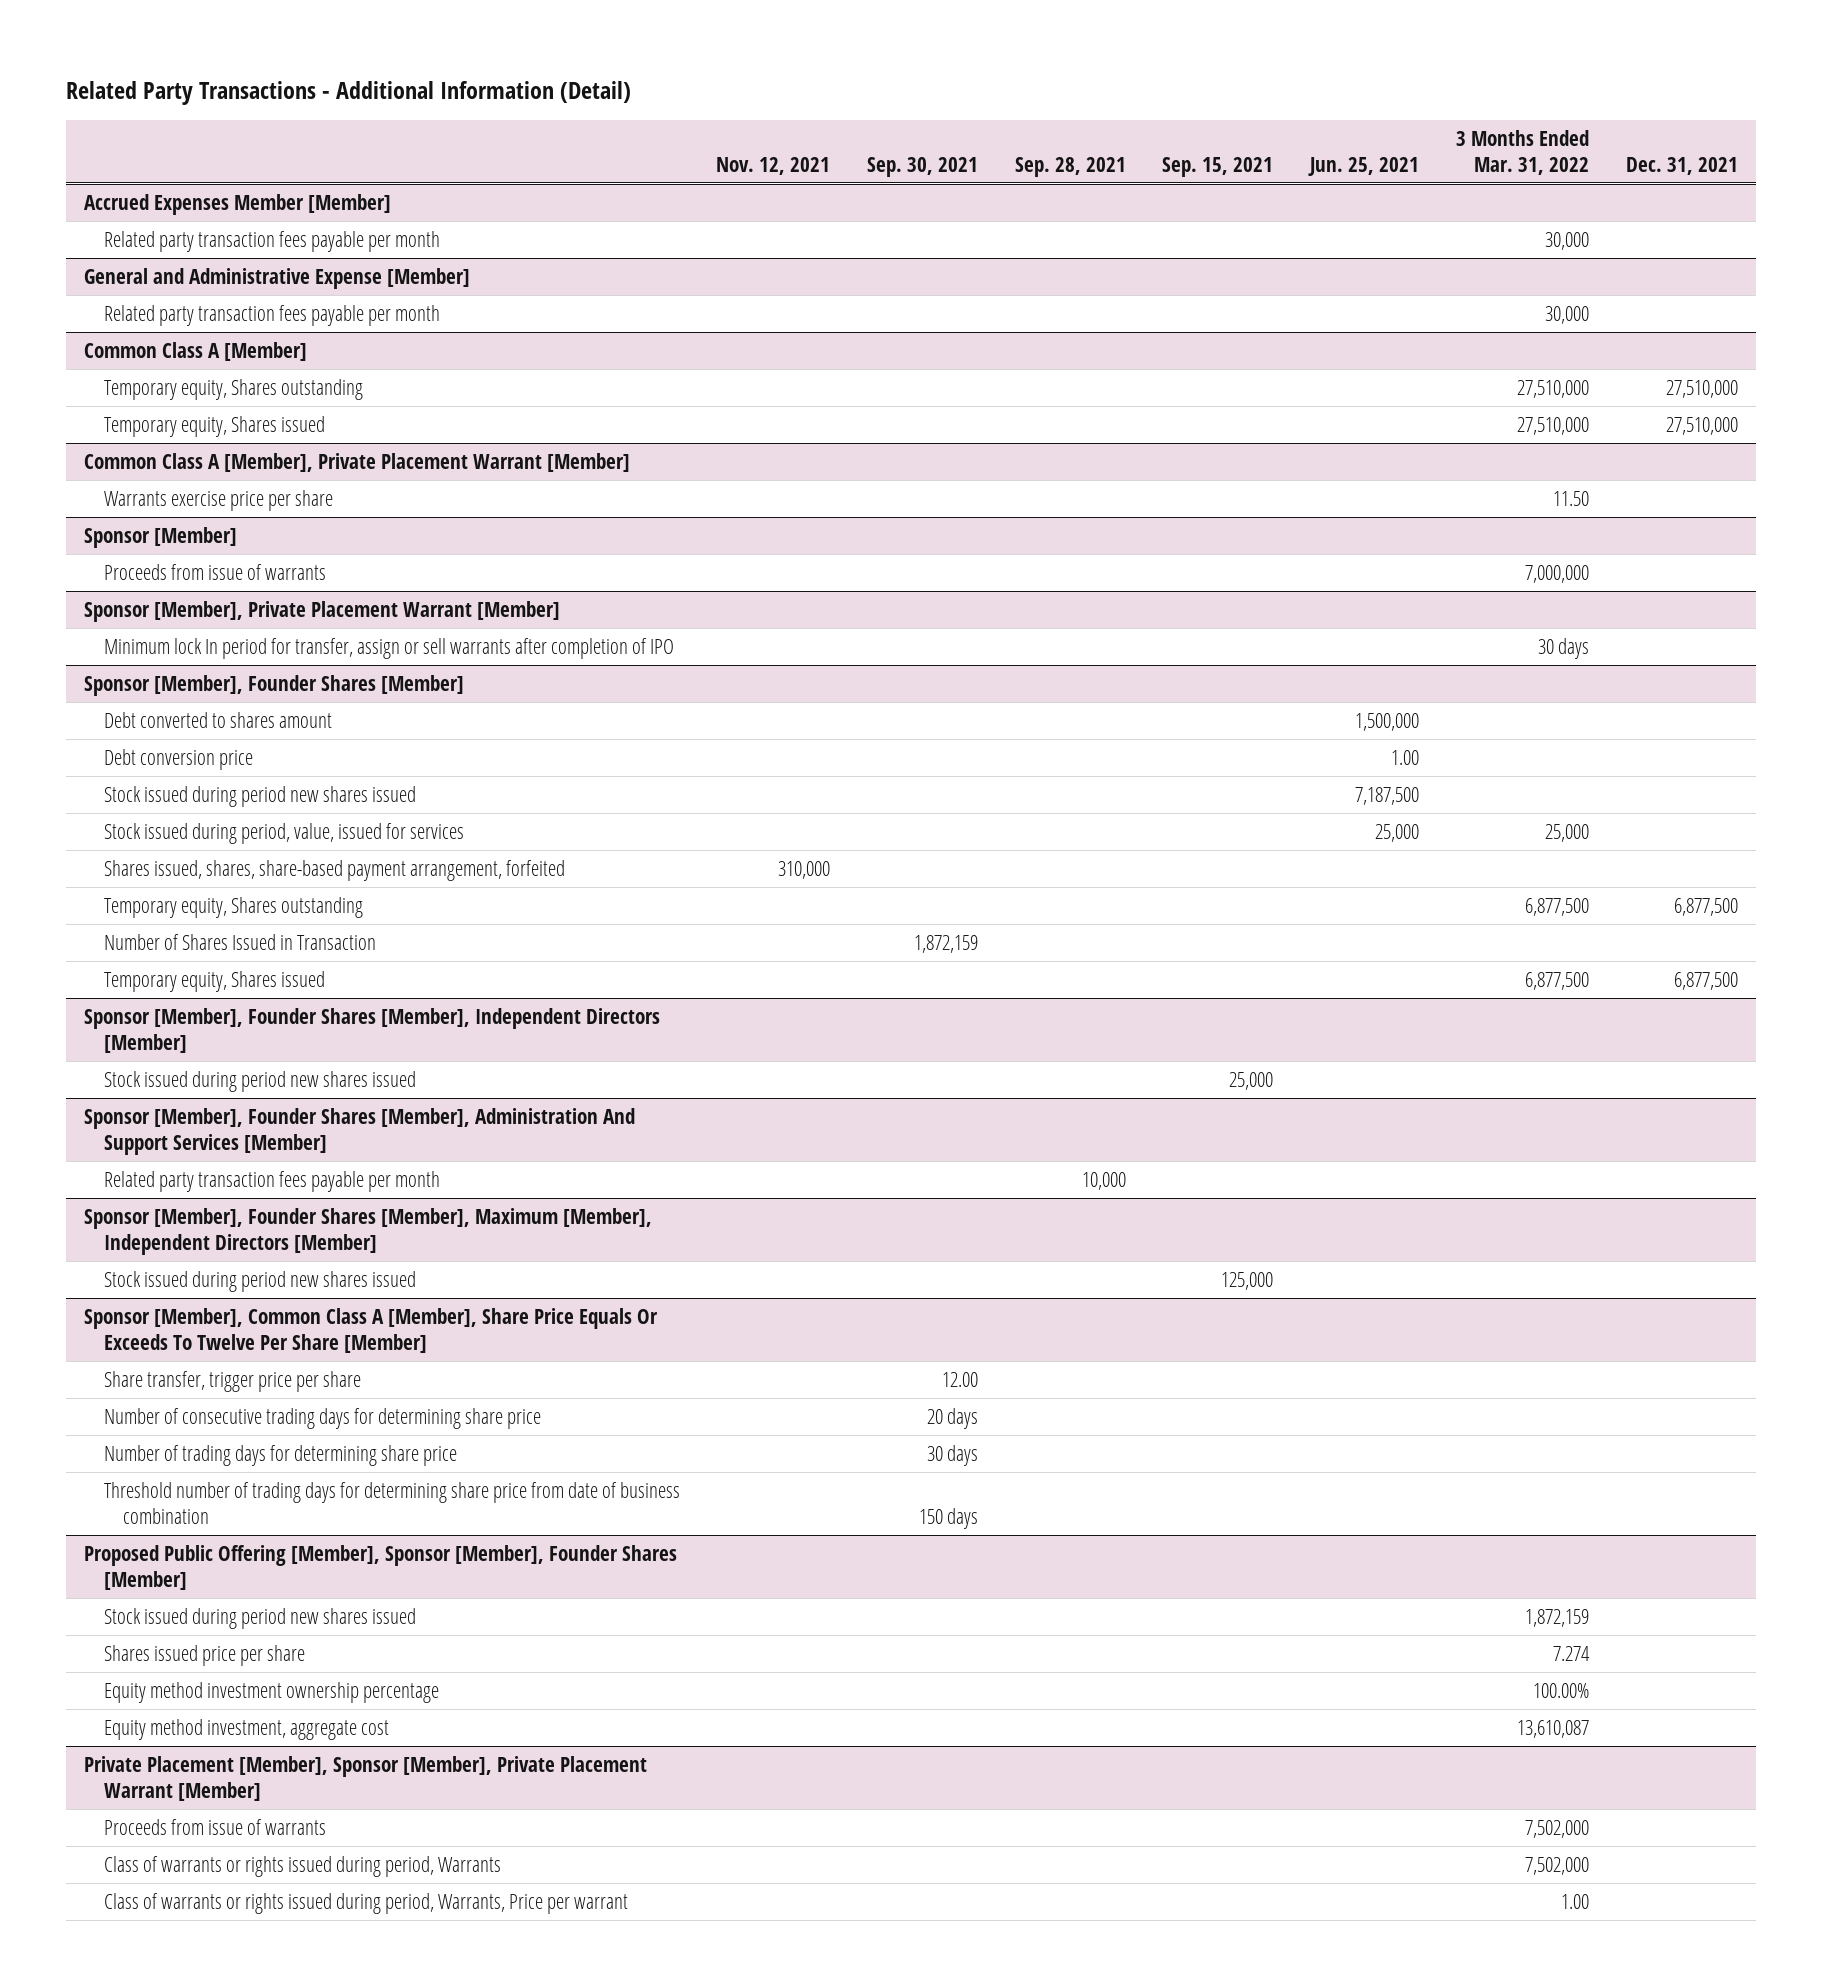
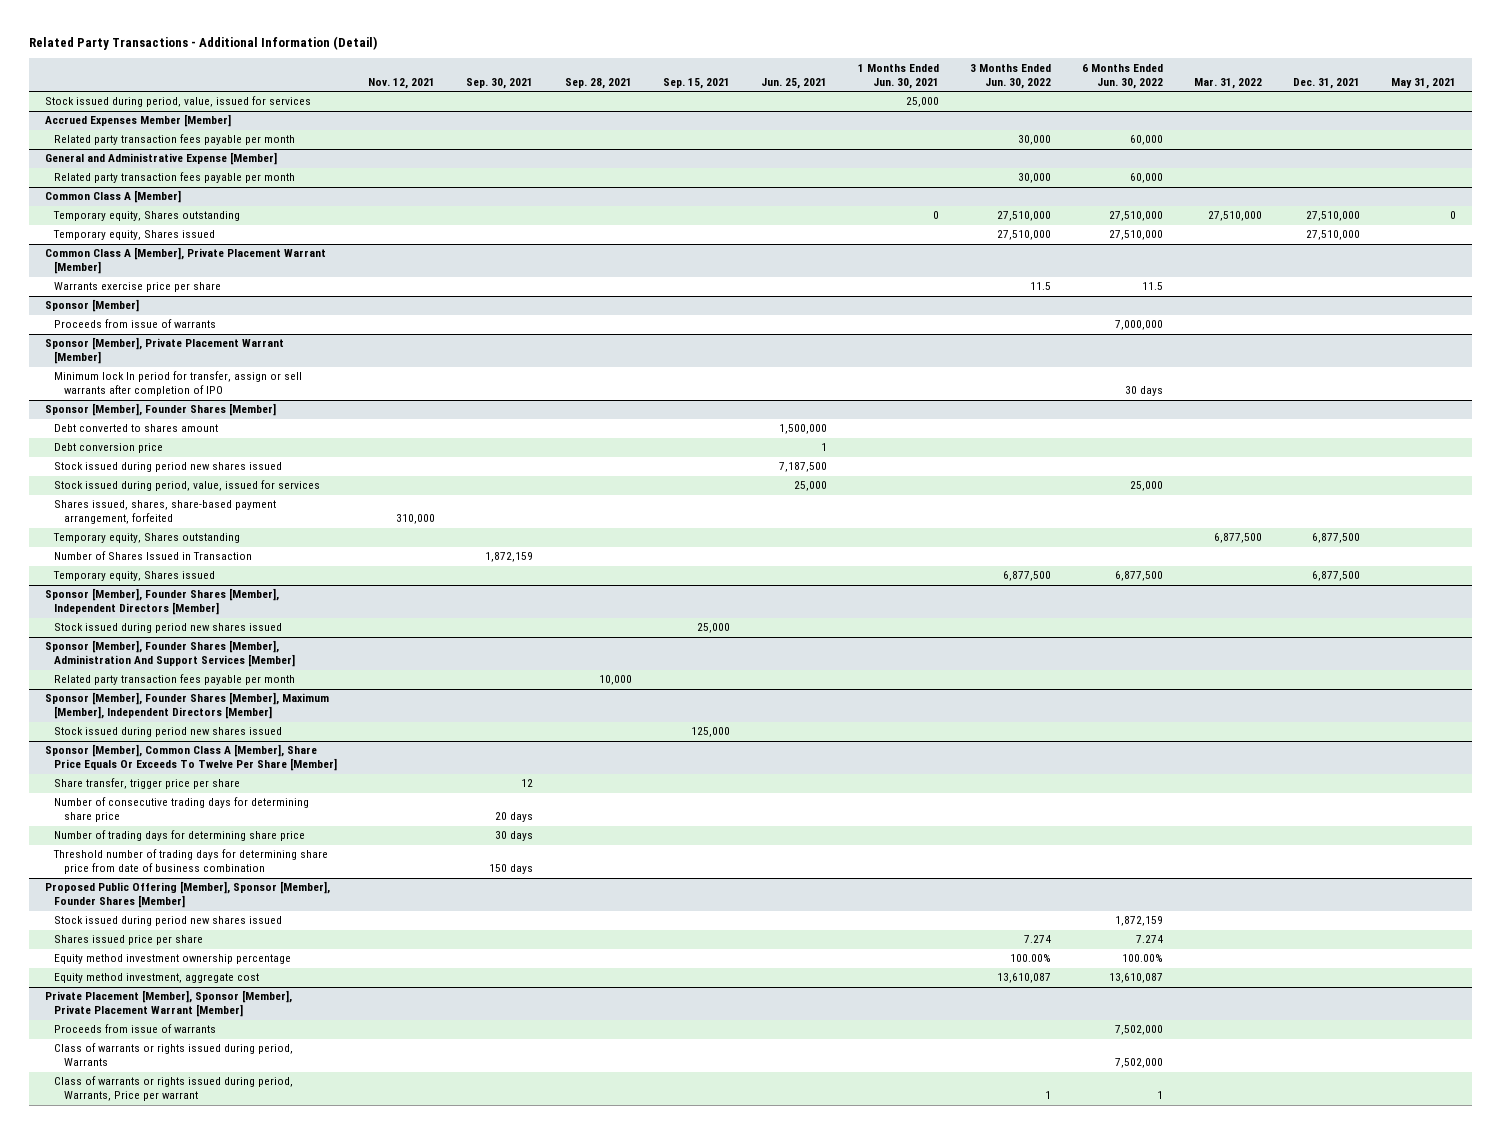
[1455,129,1589,175] 3 Months Ended Mar. 31, 2022 -> none
none -> [857,63,939,89] 1 Months Ended Jun. 30, 2021
none -> [969,63,1051,89] 3 Months Ended Jun. 30, 2022
none -> [1081,63,1163,89] 6 Months Ended Jun. 30, 2022
none -> [1193,77,1262,89] Mar. 31, 2022
none -> [1391,77,1457,89] May 31, 2021
none -> [44,96,311,108] Stock issued during period, value, issued for services
[1391,750,1420,766] 1.00 -> [820,443,827,452] 1
[941,1372,978,1388] 12.00 -> [521,779,534,788] 12

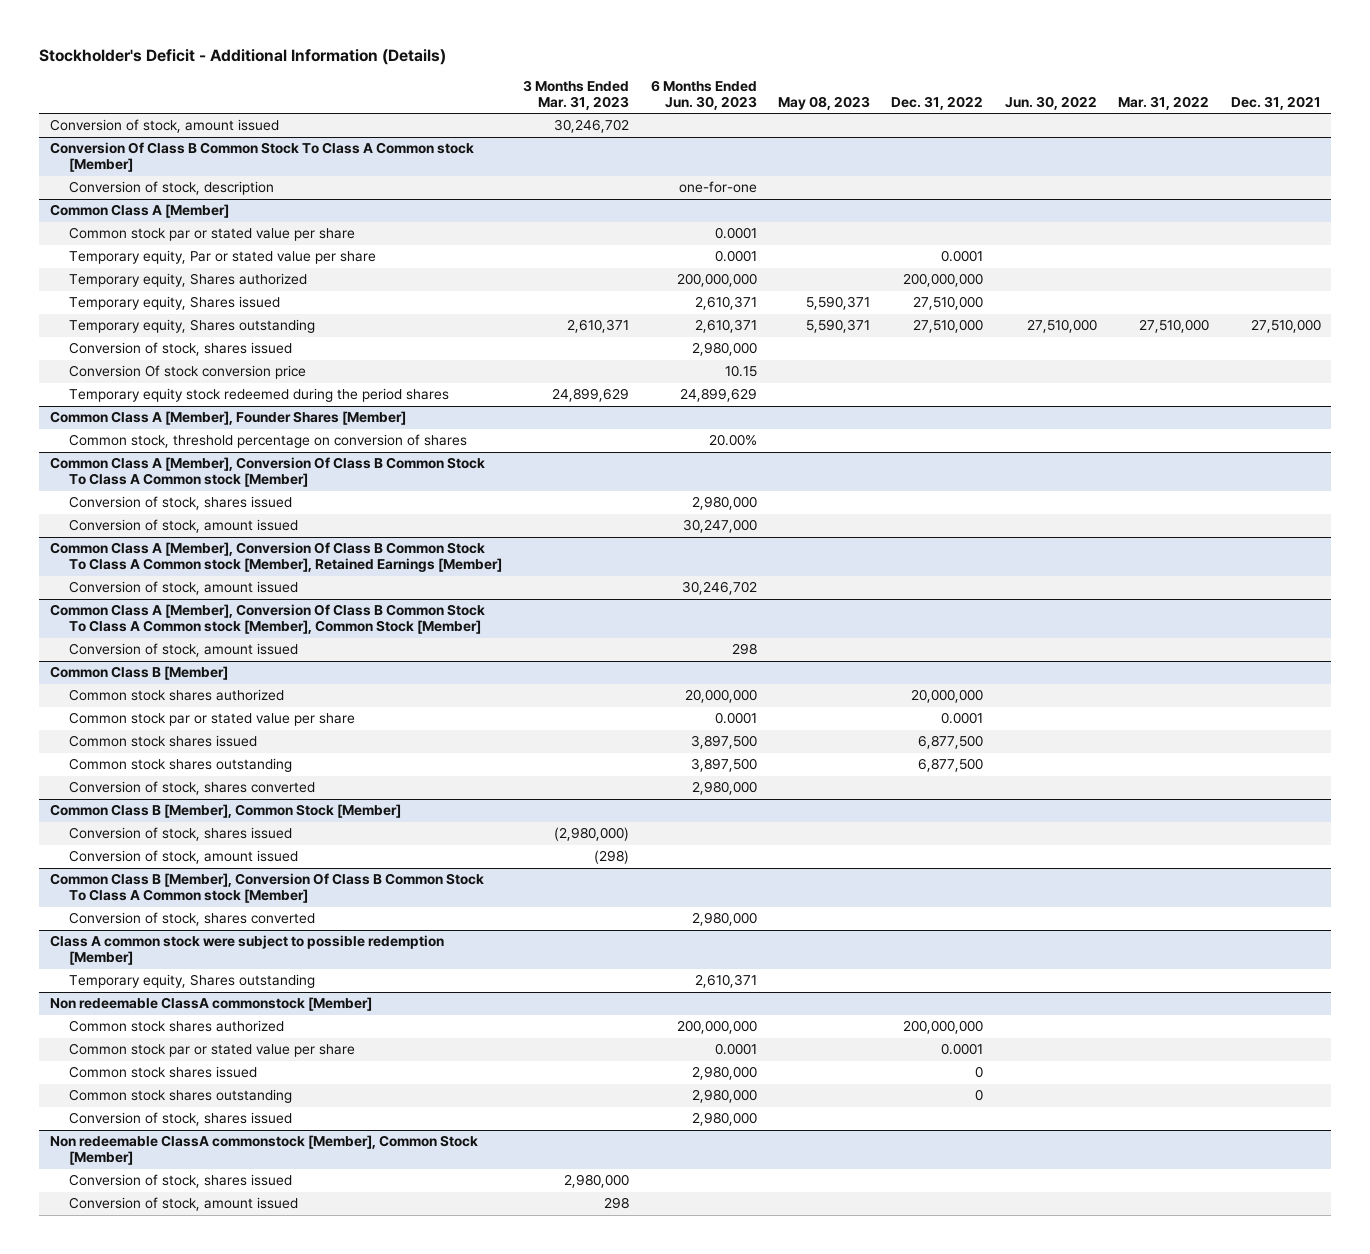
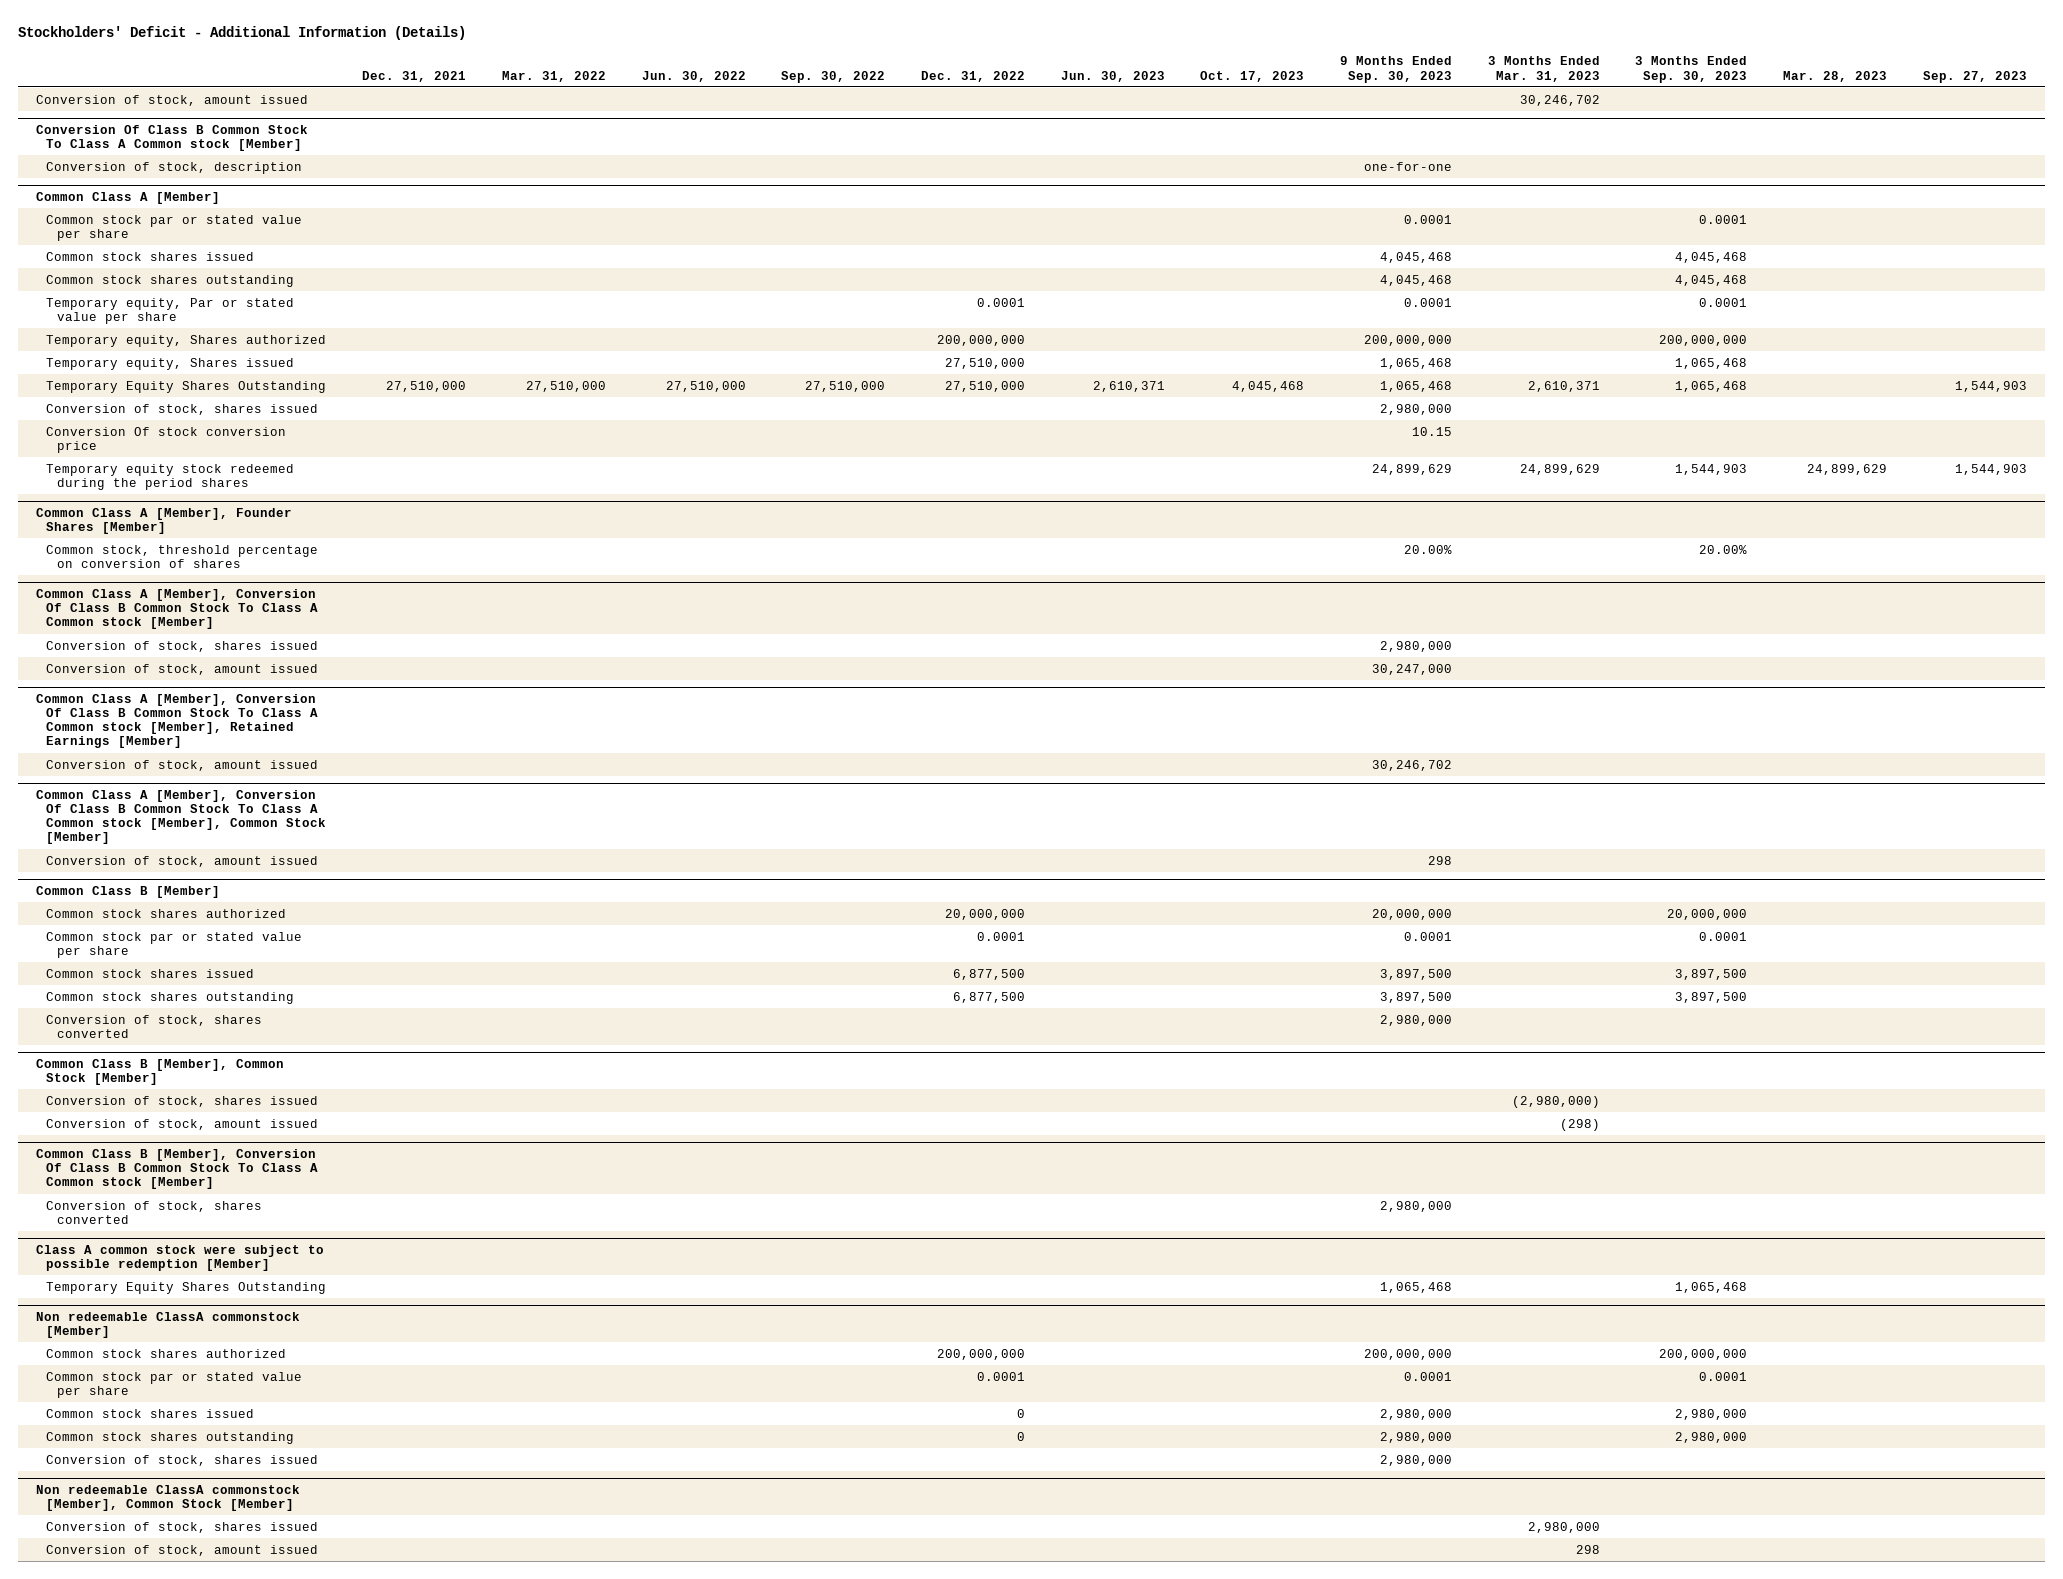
[39,48,447,65] Stockholder's Deficit - Additional Information (Details) -> [18,26,467,41] Stockholders' Deficit - Additional Information (Details)
[650,79,757,110] 6 Months Ended Jun. 30, 2023 -> none
[778,95,871,110] May 08, 2023 -> none
none -> [781,70,886,83] Sep. 30, 2022
none -> [1060,70,1165,82] Jun. 30, 2023
none -> [1200,70,1305,82] Oct. 17, 2023
none -> [1339,56,1452,83] 9 Months Ended Sep. 30, 2023
none -> [1635,56,1748,83] 3 Months Ended Sep. 30, 2023
none -> [1783,70,1888,82] Mar. 28, 2023
none -> [1922,70,2027,83] Sep. 27, 2023
none -> [46,251,255,261] Common stock shares issued
none -> [46,274,295,287] Common stock shares outstanding
[69,319,316,334] Temporary equity, Shares outstanding -> [46,380,327,393] Temporary Equity Shares Outstanding
[69,974,316,989] Temporary equity, Shares outstanding -> [46,1281,327,1294] Temporary Equity Shares Outstanding

